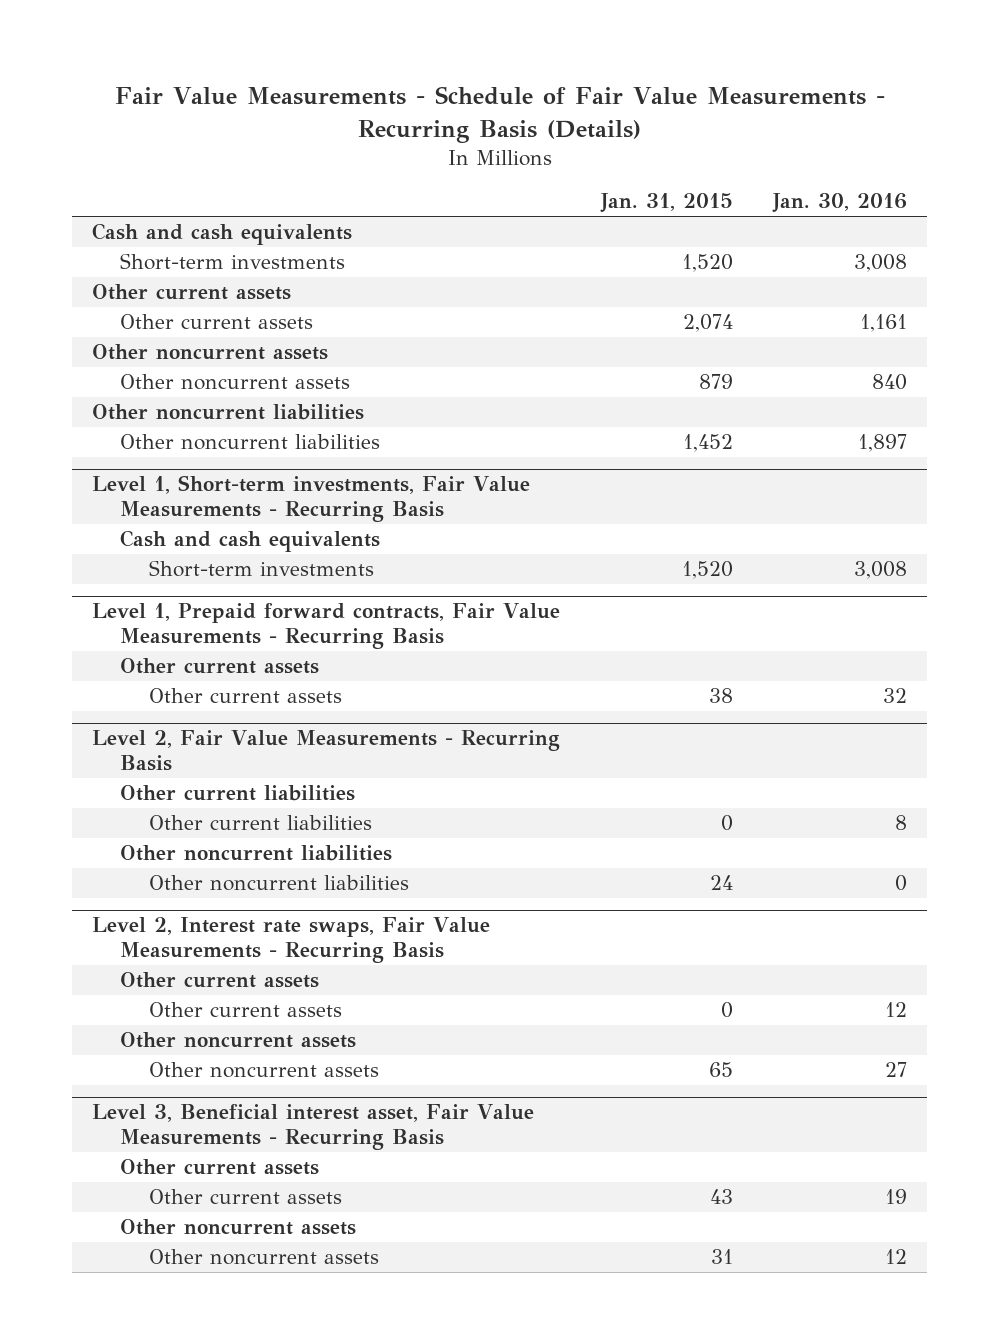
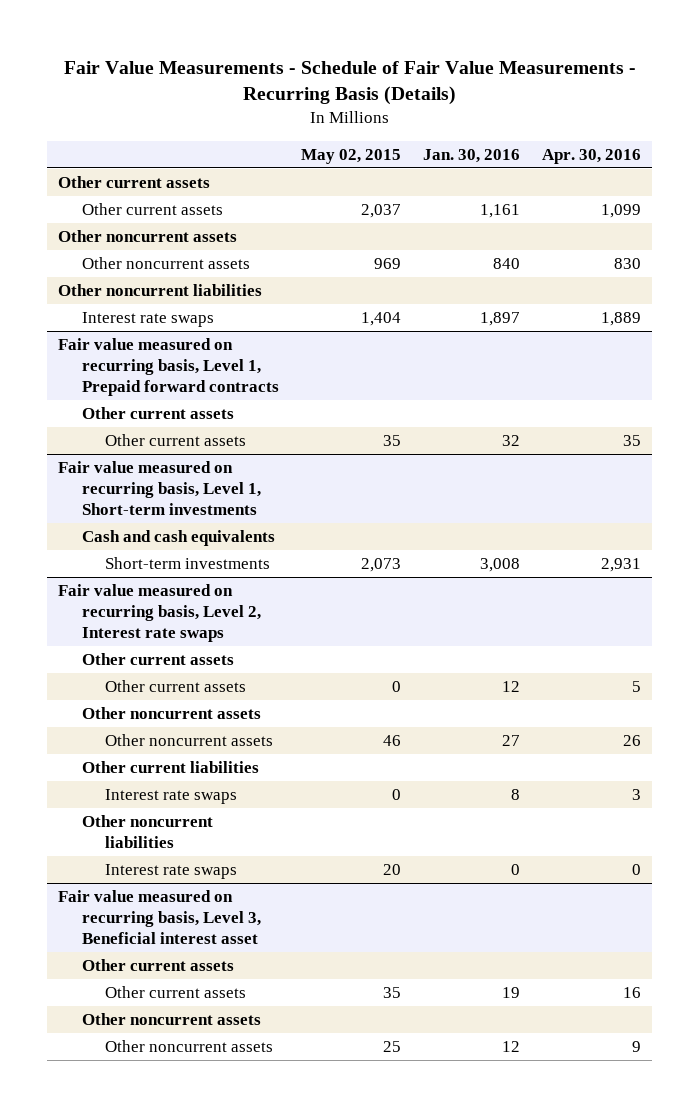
[599,193,733,214] Jan. 31, 2015 -> none
none -> [300,148,401,164] May 02, 2015
none -> [542,148,642,164] Apr. 30, 2016
[92,223,353,246] Cash and cash equivalents -> none
[120,253,346,271] Short-term investments -> none
[92,475,531,522] Level 1, Short-term investments, Fair Value Measurements - Recurring Basis -> none
[120,530,381,553] Cash and cash equivalents -> none
[148,560,374,578] Short-term investments -> none
[120,434,381,451] Other noncurrent liabilities -> [81,312,214,328] Interest rate swaps
[92,603,561,649] Level 1, Prepaid forward contracts, Fair Value Measurements - Recurring Basis -> [58,338,279,396] Fair value measured on recurring basis, Level 1, Prepaid forward contracts
[92,730,561,771] Level 2, Fair Value Measurements - Recurring Basis -> none
[120,785,356,802] Other current liabilities -> none
[148,815,372,831] Other current liabilities -> none
[120,845,393,862] Other noncurrent liabilities -> none
[148,875,409,892] Other noncurrent liabilities -> none
none -> [58,461,261,515] Fair value measured on recurring basis, Level 1, Short-term investments
none -> [81,530,275,547] Cash and cash equivalents
none -> [104,557,270,570] Short-term investments
[92,917,491,963] Level 2, Interest rate swaps, Fair Value Measurements - Recurring Basis -> [58,584,261,642] Fair value measured on recurring basis, Level 2, Interest rate swaps
none -> [81,761,259,774] Other current liabilities
none -> [104,789,237,805] Interest rate swaps
none -> [81,815,213,849] Other noncurrent liabilities
none -> [104,864,237,880] Interest rate swaps
[92,1104,535,1150] Level 3, Beneficial interest asset, Fair Value Measurements - Recurring Basis -> [58,890,261,944] Fair value measured on recurring basis, Level 3, Beneficial interest asset

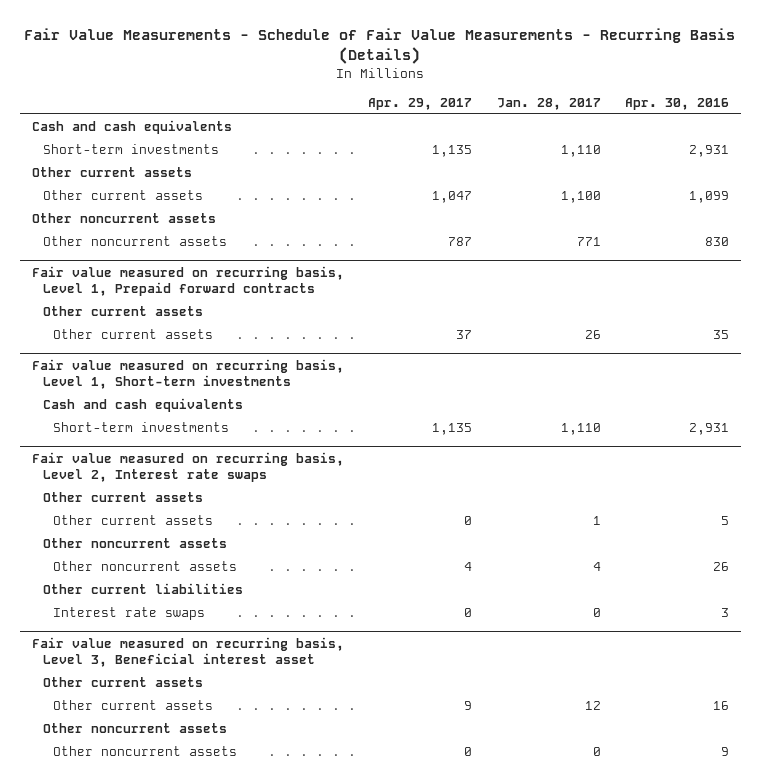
[300,148,401,164] May 02, 2015 -> none
[423,148,521,163] Jan. 30, 2016 -> none
none -> [368,97,473,110] Apr. 29, 2017
none -> [496,97,601,110] Jan. 28, 2017
none -> [31,120,232,135] Cash and cash equivalents
none -> [42,144,219,155] Short-term investments
[58,284,263,297] Other noncurrent liabilities -> none
[81,312,214,328] Interest rate swaps -> none
[81,815,213,849] Other noncurrent liabilities -> none
[104,864,237,880] Interest rate swaps -> none

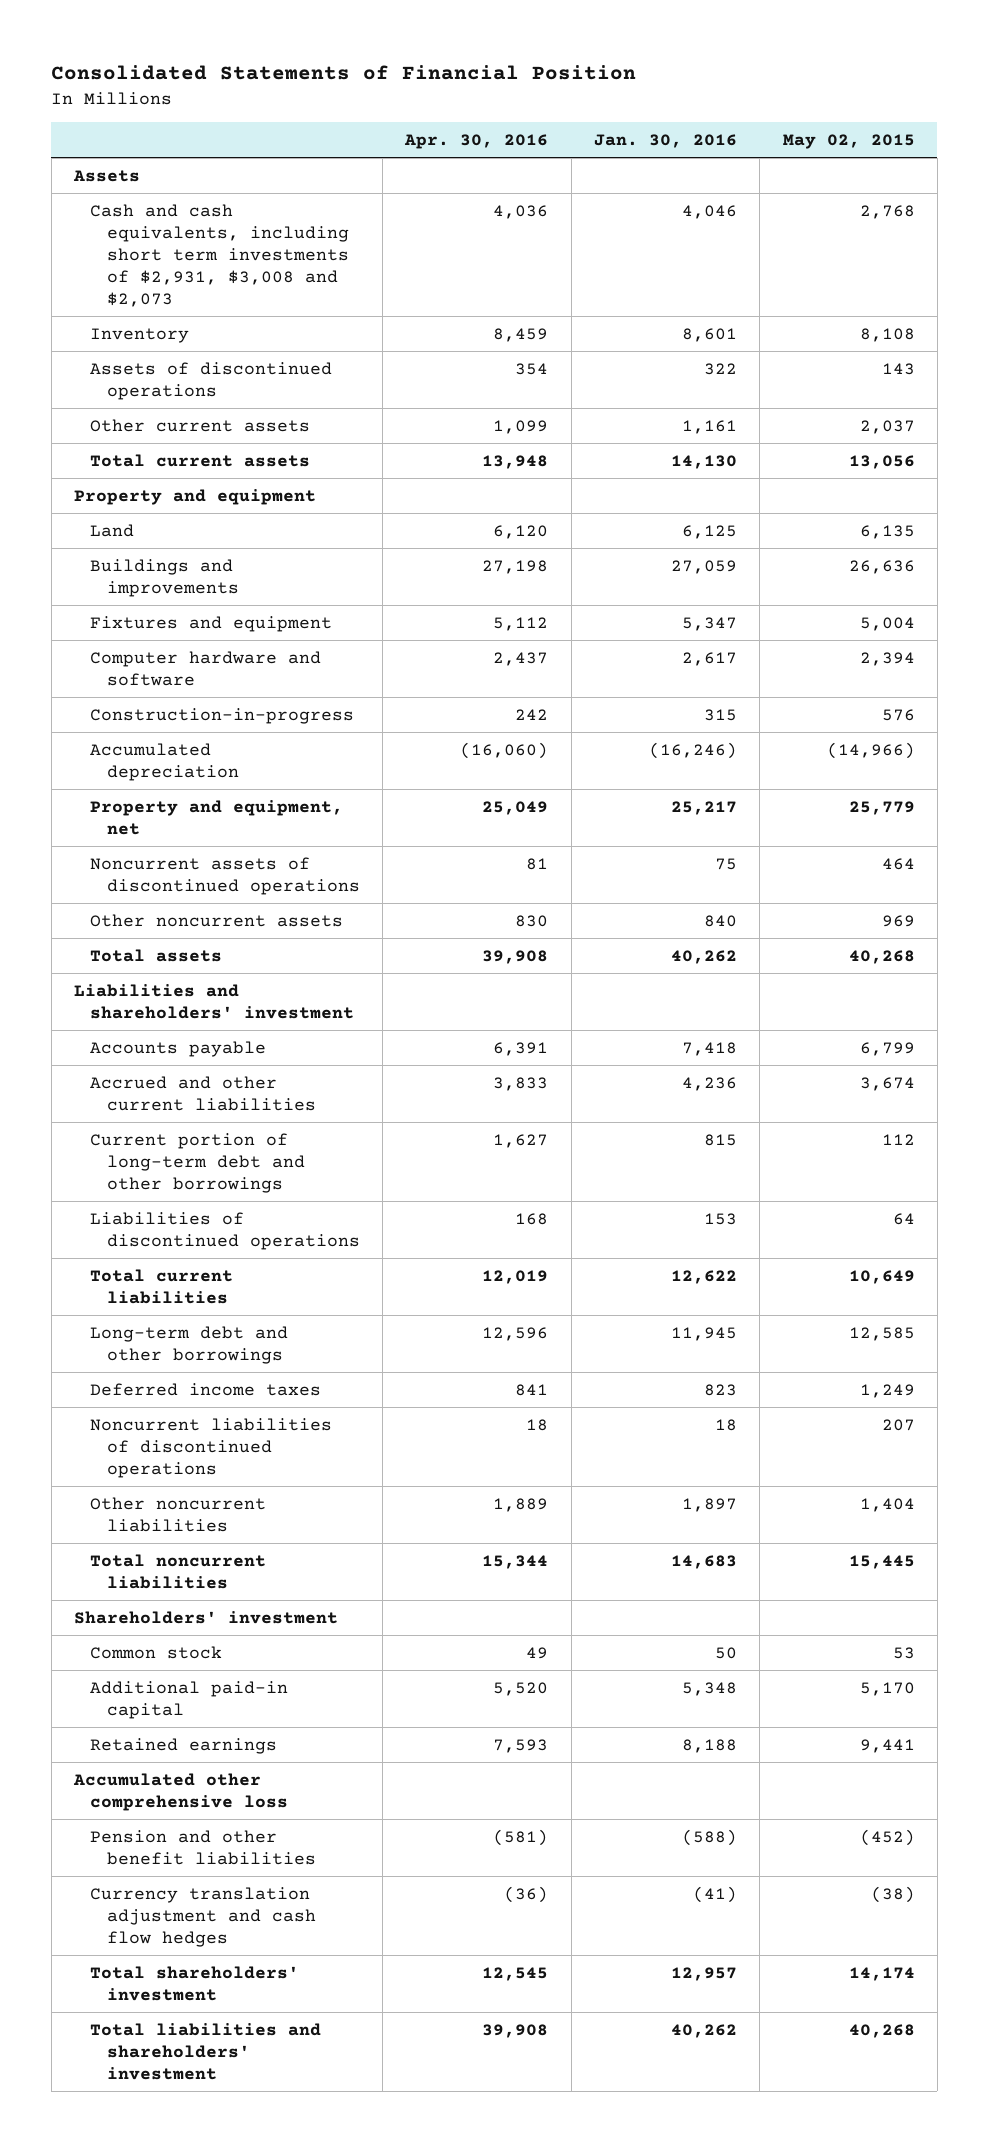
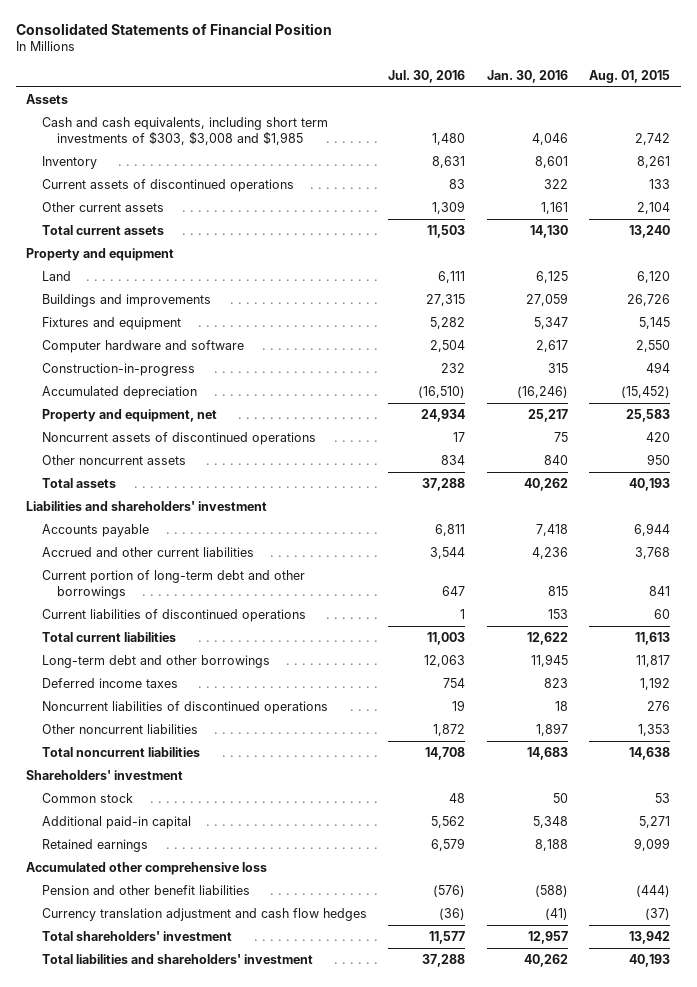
[404,133,549,149] Apr. 30, 2016 -> none
[782,133,915,149] May 02, 2015 -> none
none -> [388,69,466,83] Jul. 30, 2016
none -> [589,69,671,83] Aug. 01, 2015
[90,203,349,307] Cash and cash equivalents, including short term investments of $2,931, $3,008 and $2,073 -> [41,117,328,145] Cash and cash equivalents, including short term investments of $303, $3,008 and $1,985
[90,361,333,400] Assets of discontinued operations -> [41,179,294,193] Current assets of discontinued operations
[90,1211,360,1250] Liabilities of discontinued operations -> [41,609,306,623] Current liabilities of discontinued operations

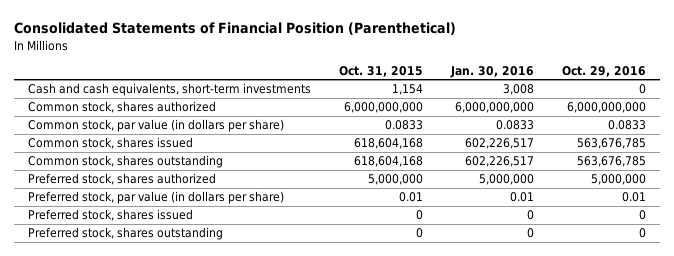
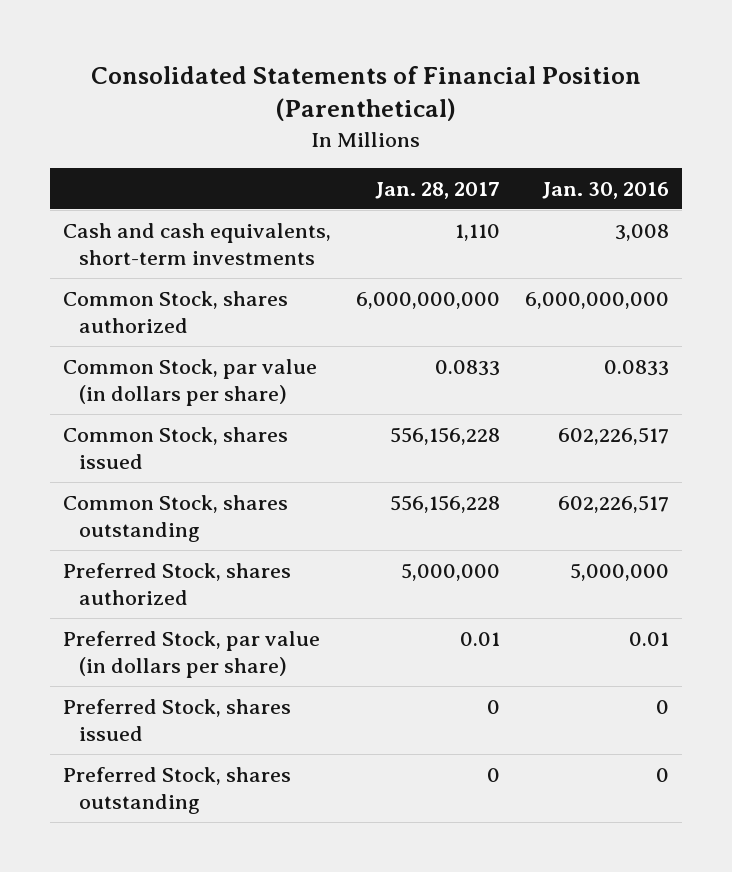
[339,65,424,77] Oct. 31, 2015 -> none
[562,65,647,77] Oct. 29, 2016 -> none
none -> [374,182,500,200] Jan. 28, 2017
[28,101,217,114] Common stock, shares authorized -> [62,290,288,333] Common Stock, shares authorized
[28,119,285,133] Common stock, par value (in dollars per share) -> [62,358,317,406] Common Stock, par value (in dollars per share)
[28,137,194,150] Common stock, shares issued -> [62,426,288,469] Common Stock, shares issued
[28,155,224,169] Common stock, shares outstanding -> [62,494,288,542] Common Stock, shares outstanding
[28,173,217,186] Preferred stock, shares authorized -> [62,562,291,605] Preferred Stock, shares authorized
[28,191,285,205] Preferred stock, par value (in dollars per share) -> [62,630,320,678] Preferred Stock, par value (in dollars per share)
[28,209,194,222] Preferred stock, shares issued -> [62,698,291,741] Preferred Stock, shares issued
[28,227,224,241] Preferred stock, shares outstanding -> [62,766,291,814] Preferred Stock, shares outstanding

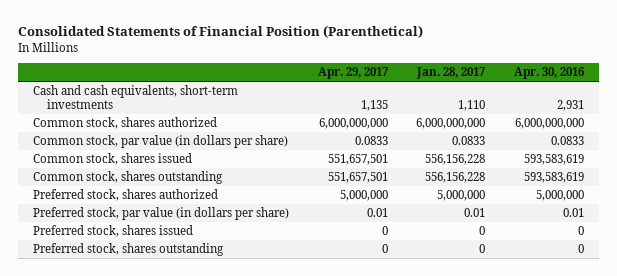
[542,182,670,200] Jan. 30, 2016 -> none
none -> [317,67,389,80] Apr. 29, 2017
none -> [514,67,586,80] Apr. 30, 2016
[62,290,288,333] Common Stock, shares authorized -> [32,117,217,130] Common stock, shares authorized
[62,358,317,406] Common Stock, par value (in dollars per share) -> [32,135,288,149] Common stock, par value (in dollars per share)
[62,426,288,469] Common Stock, shares issued -> [32,153,192,166] Common stock, shares issued
[62,494,288,542] Common Stock, shares outstanding -> [32,171,223,185] Common stock, shares outstanding
[62,562,291,605] Preferred Stock, shares authorized -> [32,189,218,202] Preferred stock, shares authorized
[62,630,320,678] Preferred Stock, par value (in dollars per share) -> [32,207,289,221] Preferred stock, par value (in dollars per share)
[62,698,291,741] Preferred Stock, shares issued -> [32,225,193,238] Preferred stock, shares issued
[62,766,291,814] Preferred Stock, shares outstanding -> [32,243,224,257] Preferred stock, shares outstanding

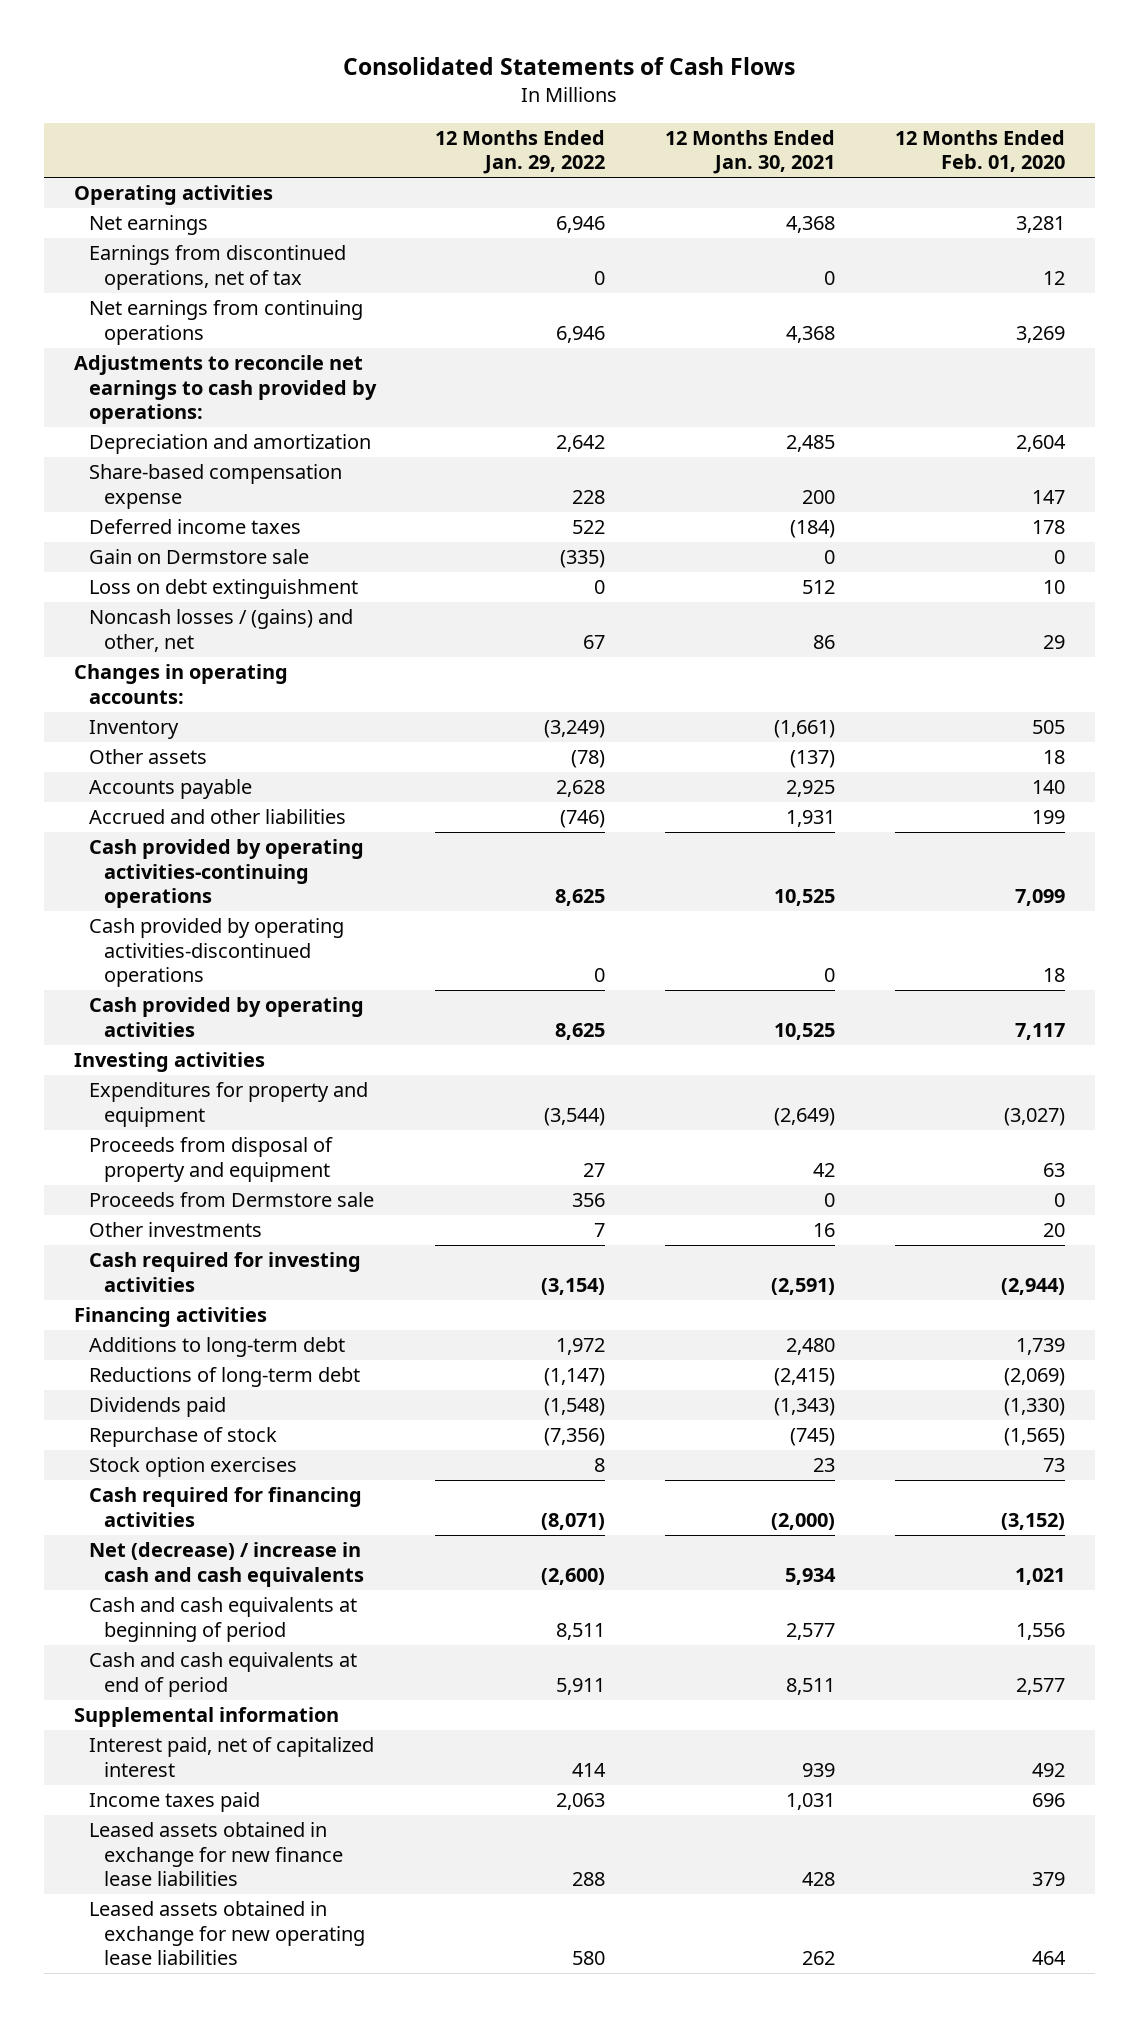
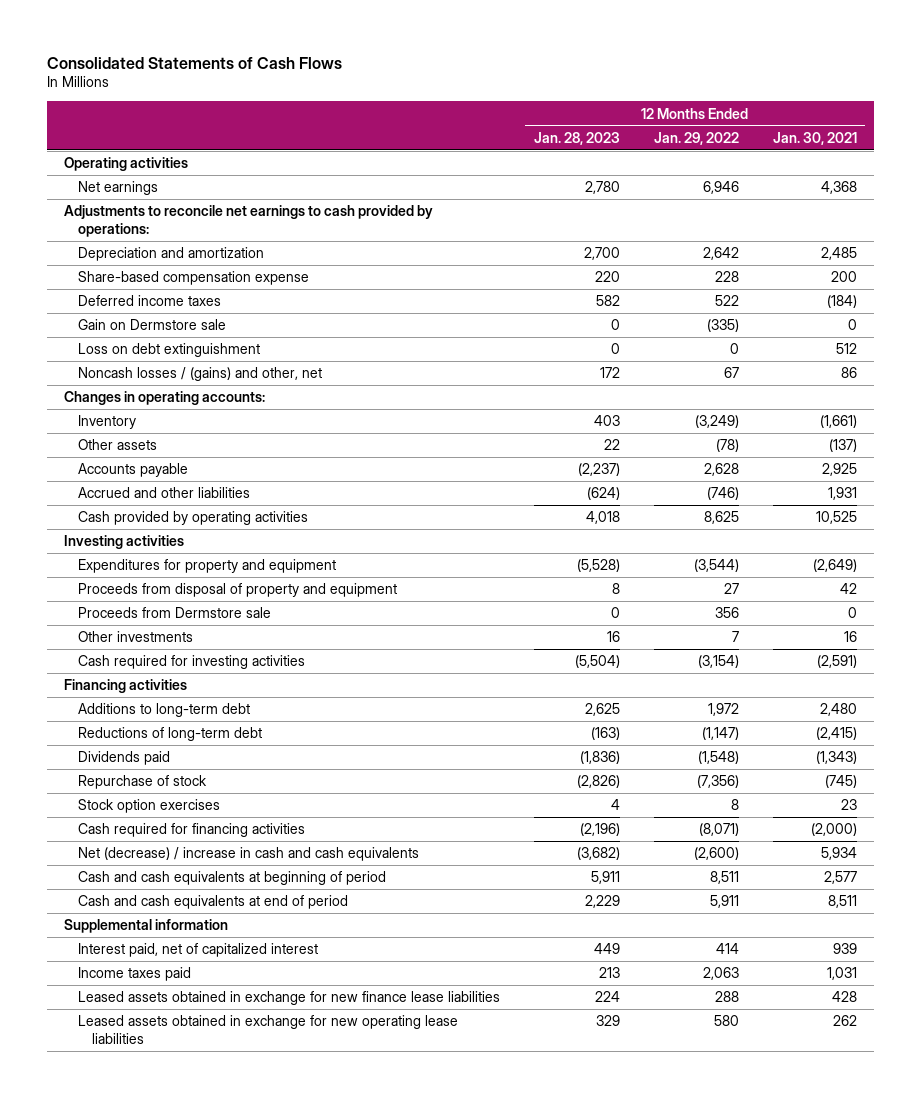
[894,129,1065,173] 12 Months Ended Feb. 01, 2020 -> none
none -> [533,131,620,145] Jan. 28, 2023
[88,245,346,290] Earnings from discontinued operations, net of tax -> none
[88,300,363,345] Net earnings from continuing operations -> none
[88,839,364,908] Cash provided by operating activities-continuing operations -> none
[88,918,344,987] Cash provided by operating activities-discontinued operations -> none

